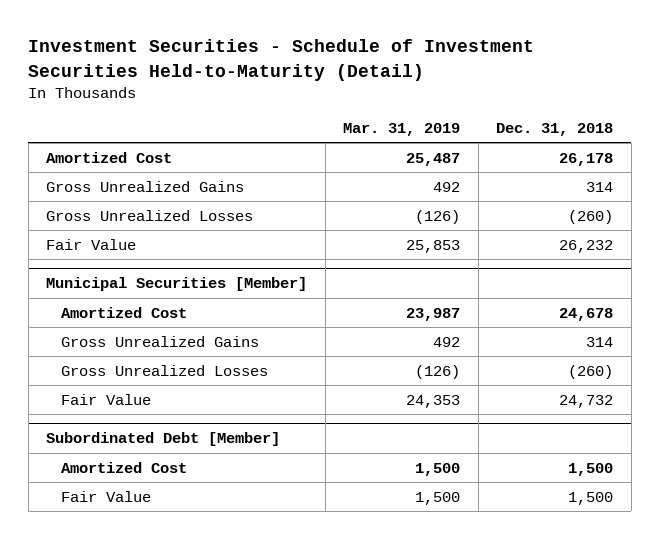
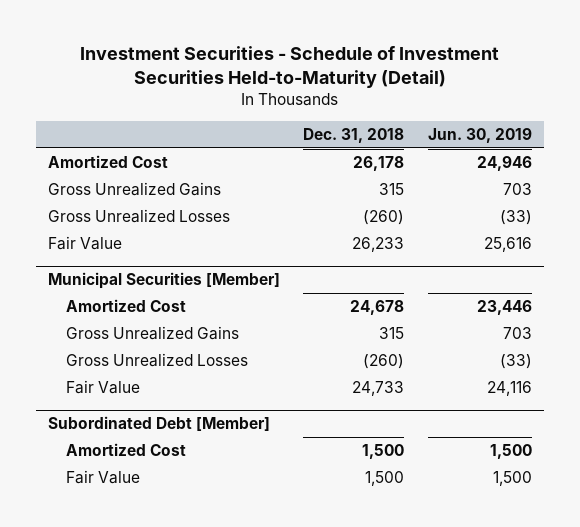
[343,123,461,137] Mar. 31, 2019 -> none
none -> [428,127,533,143] Jun. 30, 2019
[586,181,614,192] 314 -> [379,183,405,196] 315
[559,239,614,253] 26,232 -> [352,237,405,253] 26,233
[586,336,614,347] 314 -> [379,327,405,340] 315
[559,394,614,408] 24,732 -> [352,381,405,397] 24,733

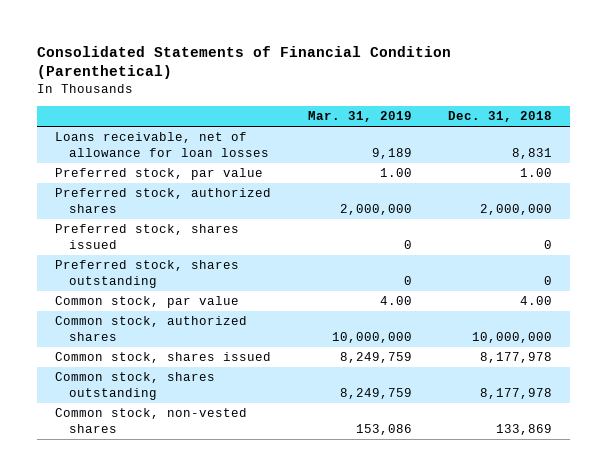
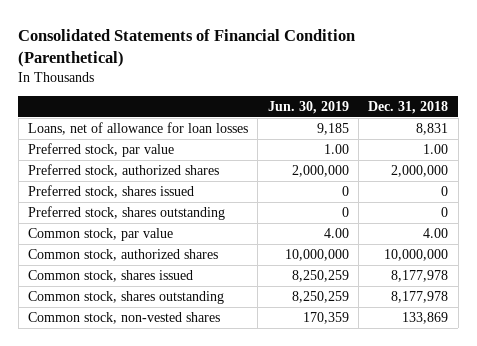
[307,111,412,123] Mar. 31, 2019 -> none
none -> [267,101,349,115] Jun. 30, 2019
[55,132,269,157] Loans receivable, net of allowance for loan losses -> [28,122,249,136] Loans, net of allowance for loan losses

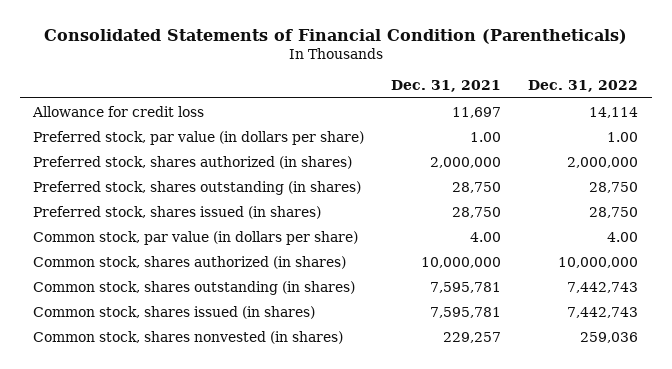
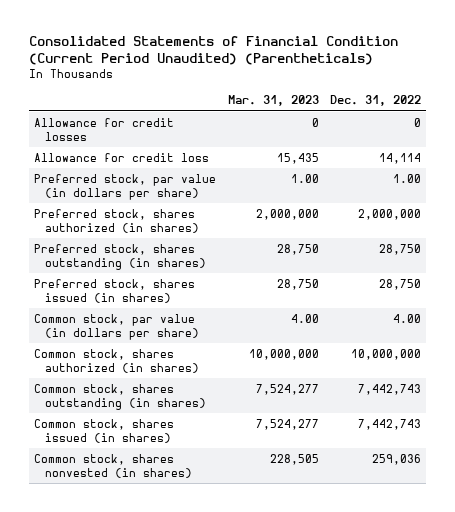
[43,28,627,44] Consolidated Statements of Financial Condition (Parentheticals) -> [28,36,398,66] Consolidated Statements of Financial Condition (Current Period Unaudited) (Parentheticals)
[391,80,502,93] Dec. 31, 2021 -> none
none -> [227,95,319,107] Mar. 31, 2023
none -> [34,117,175,141] Allowance for credit losses

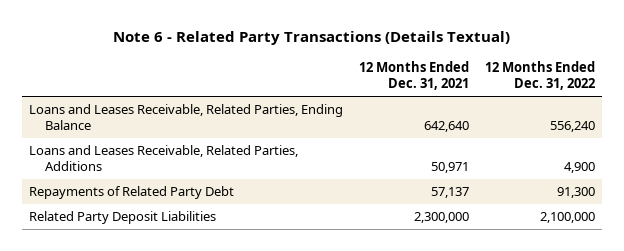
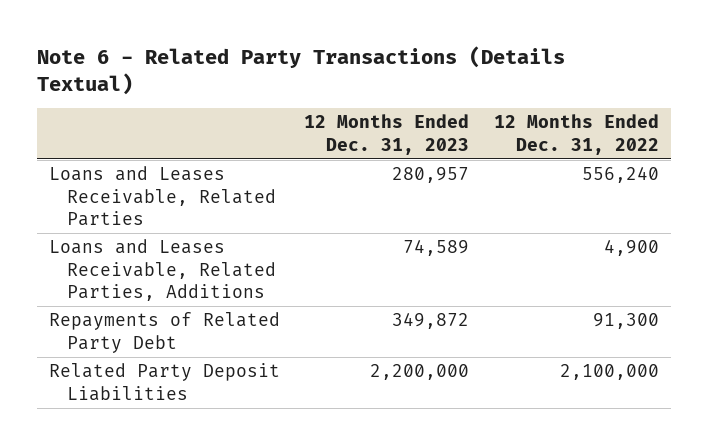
[358,61,469,91] 12 Months Ended Dec. 31, 2021 -> none
none -> [304,114,470,156] 12 Months Ended Dec. 31, 2023
[29,104,344,131] Loans and Leases Receivable, Related Parties, Ending Balance -> [48,166,277,227] Loans and Leases Receivable, Related Parties

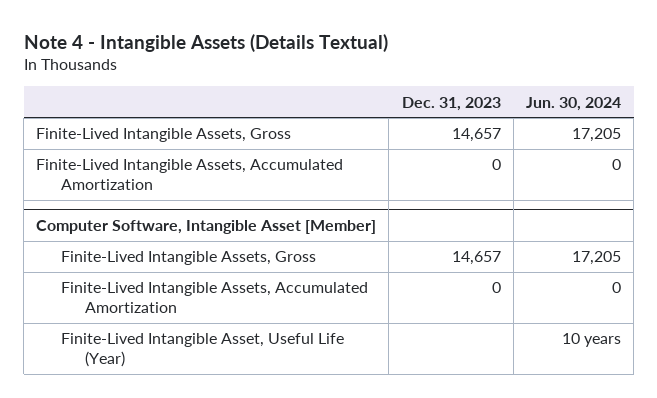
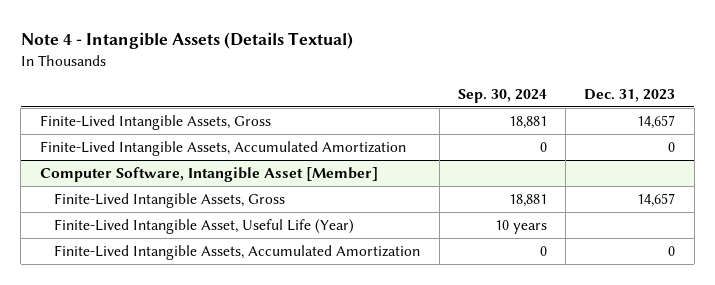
[525,96,621,111] Jun. 30, 2024 -> none
none -> [457,88,547,103] Sep. 30, 2024
[60,282,368,313] Finite-Lived Intangible Assets, Accumulated Amortization -> [54,244,421,260] Finite-Lived Intangible Assets, Accumulated Amortization

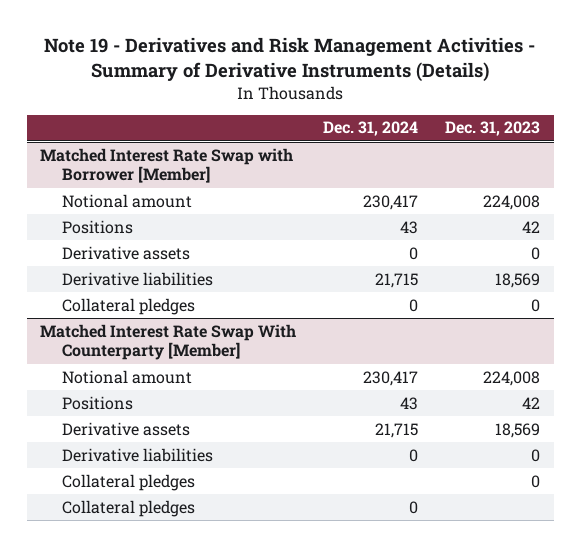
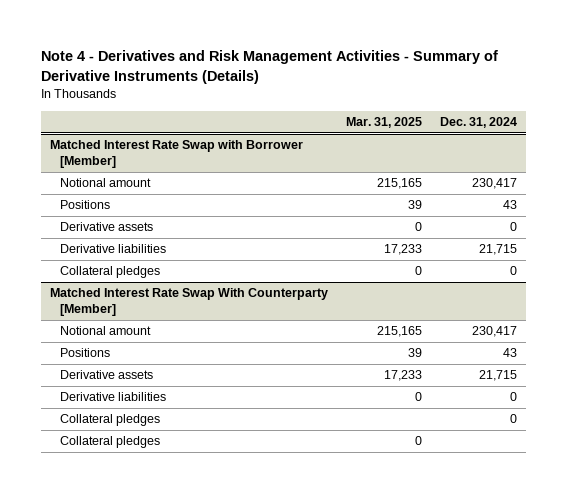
[44,36,536,82] Note 19 - Derivatives and Risk Management Activities - Summary of Derivative Instruments (Details) -> [41,50,499,84] Note 4 - Derivatives and Risk Management Activities - Summary of Derivative Instruments (Details)
[445,121,541,137] Dec. 31, 2023 -> none
none -> [345,117,422,129] Mar. 31, 2025
[61,473,195,491] Collateral pledges -> [59,436,160,449] Collateral pledges

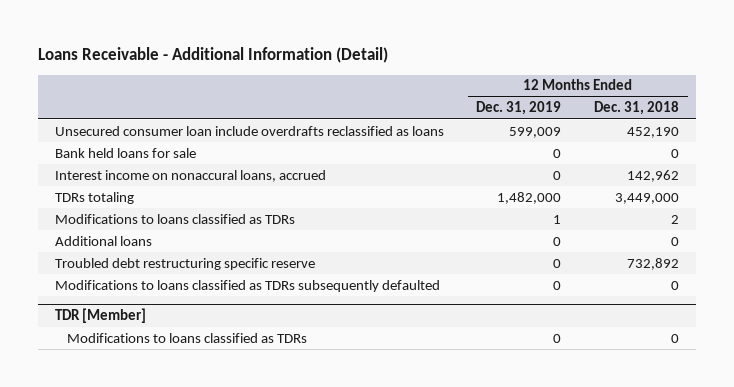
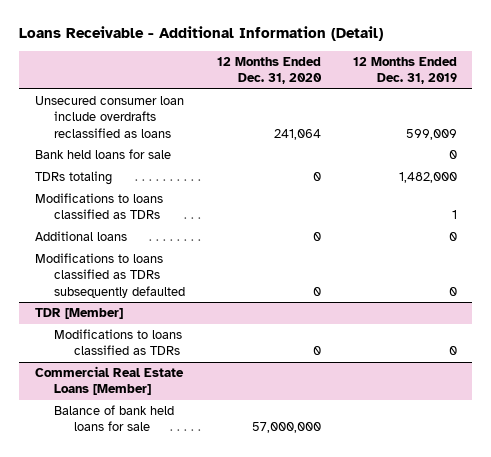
[594,101,680,116] Dec. 31, 2018 -> none
none -> [216,57,322,85] 12 Months Ended Dec. 31, 2020
[54,169,326,182] Interest income on nonaccural loans, accrued -> none
[54,257,315,270] Troubled debt restructuring specific reserve -> none
none -> [34,366,184,396] Commercial Real Estate Loans [Member]
none -> [54,405,175,432] Balance of bank held loans for sale

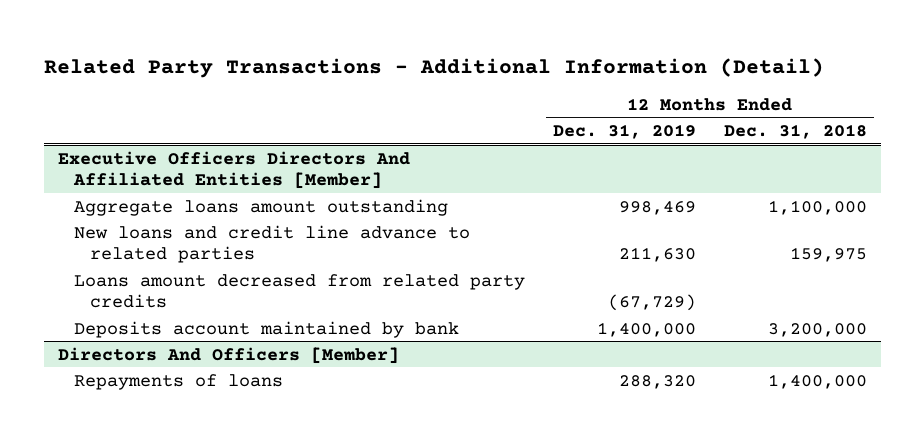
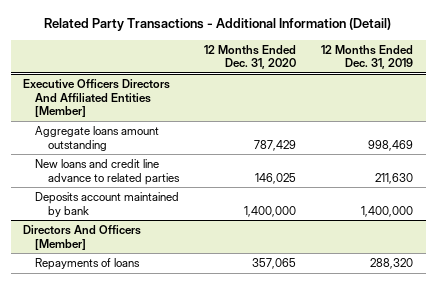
[723,124,867,140] Dec. 31, 2018 -> none
none -> [204,44,297,70] 12 Months Ended Dec. 31, 2020
[73,273,525,309] Loans amount decreased from related party credits -> none

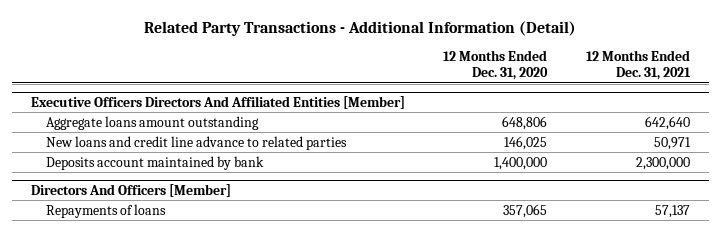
[321,44,414,70] 12 Months Ended Dec. 31, 2019 -> none
none -> [585,49,691,81] 12 Months Ended Dec. 31, 2021
[254,139,297,151] 787,429 -> [502,115,548,130] 648,806

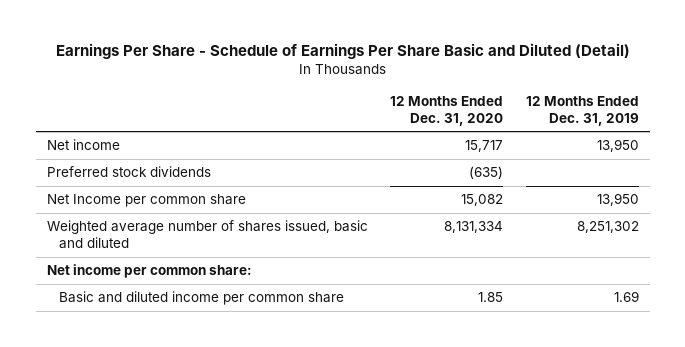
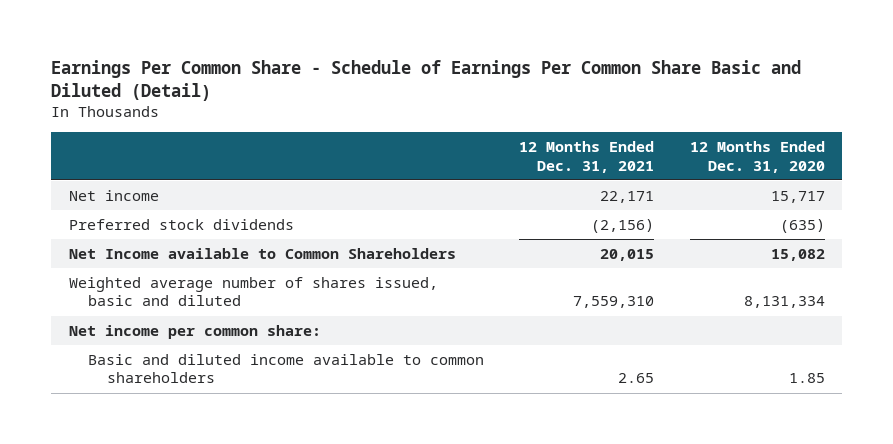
[55,43,630,60] Earnings Per Share - Schedule of Earnings Per Share Basic and Diluted (Detail) -> [50,60,801,102] Earnings Per Common Share - Schedule of Earnings Per Common Share Basic and Diluted (Detail)
[525,95,639,126] 12 Months Ended Dec. 31, 2019 -> none
none -> [519,140,655,173] 12 Months Ended Dec. 31, 2021
[46,194,246,208] Net Income per common share -> [68,247,456,259] Net Income available to Common Shareholders
[59,291,345,306] Basic and diluted income per common share -> [87,353,484,384] Basic and diluted income available to common shareholders

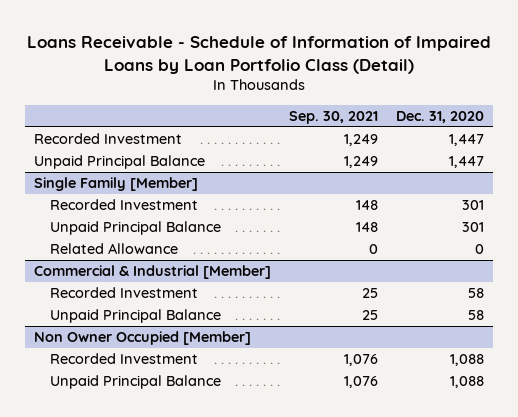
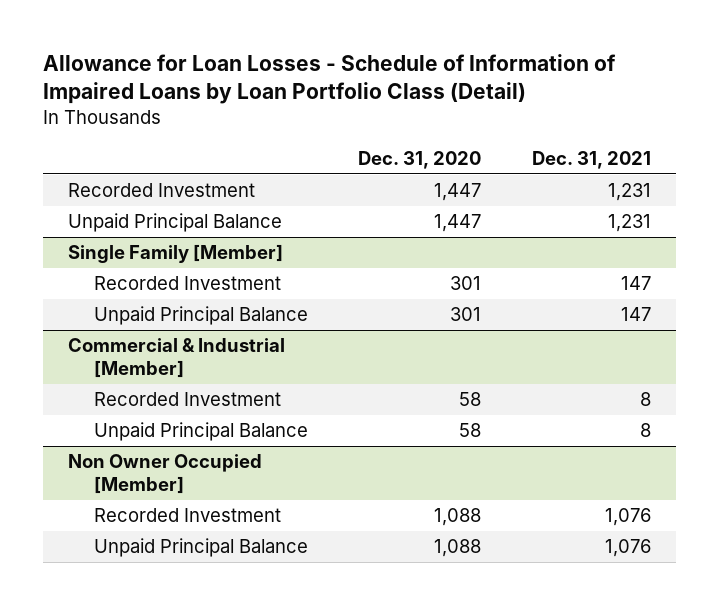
[27,35,492,74] Loans Receivable - Schedule of Information of Impaired Loans by Loan Portfolio Class (Detail) -> [42,54,616,105] Allowance for Loan Losses - Schedule of Information of Impaired Loans by Loan Portfolio Class (Detail)
[289,111,379,125] Sep. 30, 2021 -> none
none -> [531,150,651,169] Dec. 31, 2021
[49,243,178,255] Related Allowance -> none

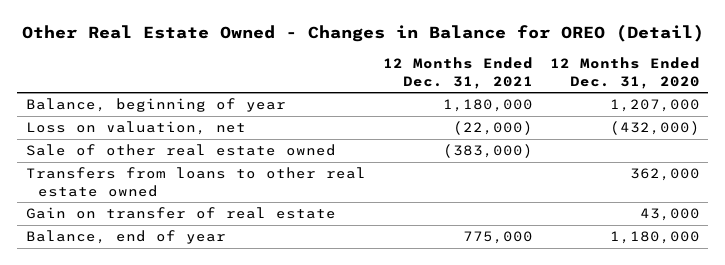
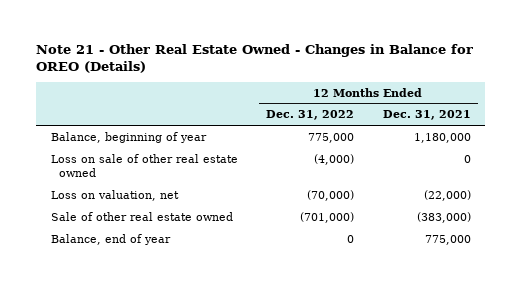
[21,24,704,43] Other Real Estate Owned - Changes in Balance for OREO (Detail) -> [36,43,474,73] Note 21 - Other Real Estate Owned - Changes in Balance for OREO (Details)
[549,57,700,89] 12 Months Ended Dec. 31, 2020 -> none
none -> [266,110,355,121] Dec. 31, 2022
none -> [50,153,238,178] Loss on sale of other real estate owned
[25,167,366,197] Transfers from loans to other real estate owned -> none
[25,207,336,220] Gain on transfer of real estate -> none

